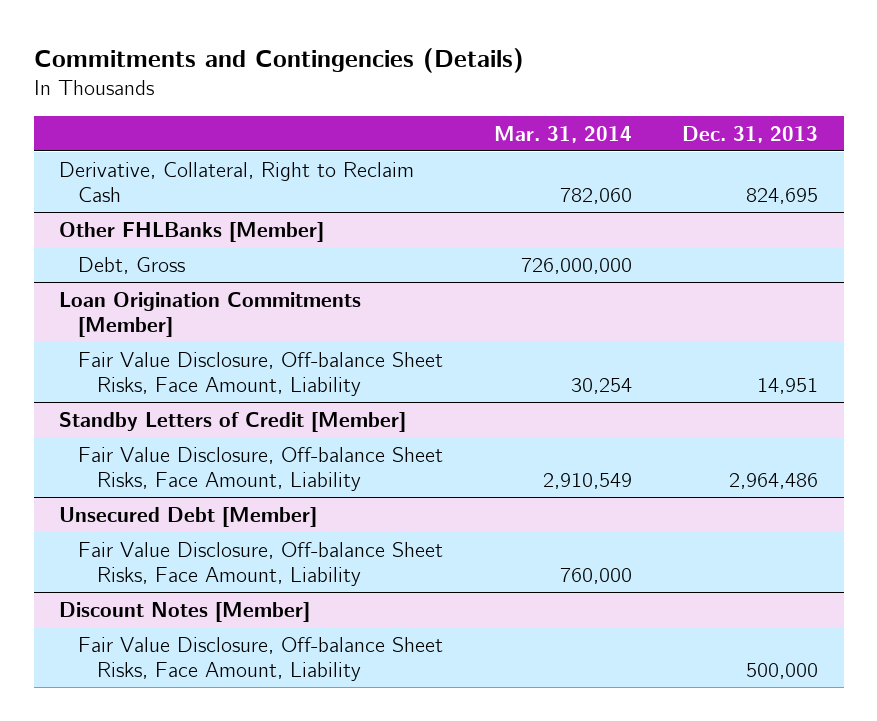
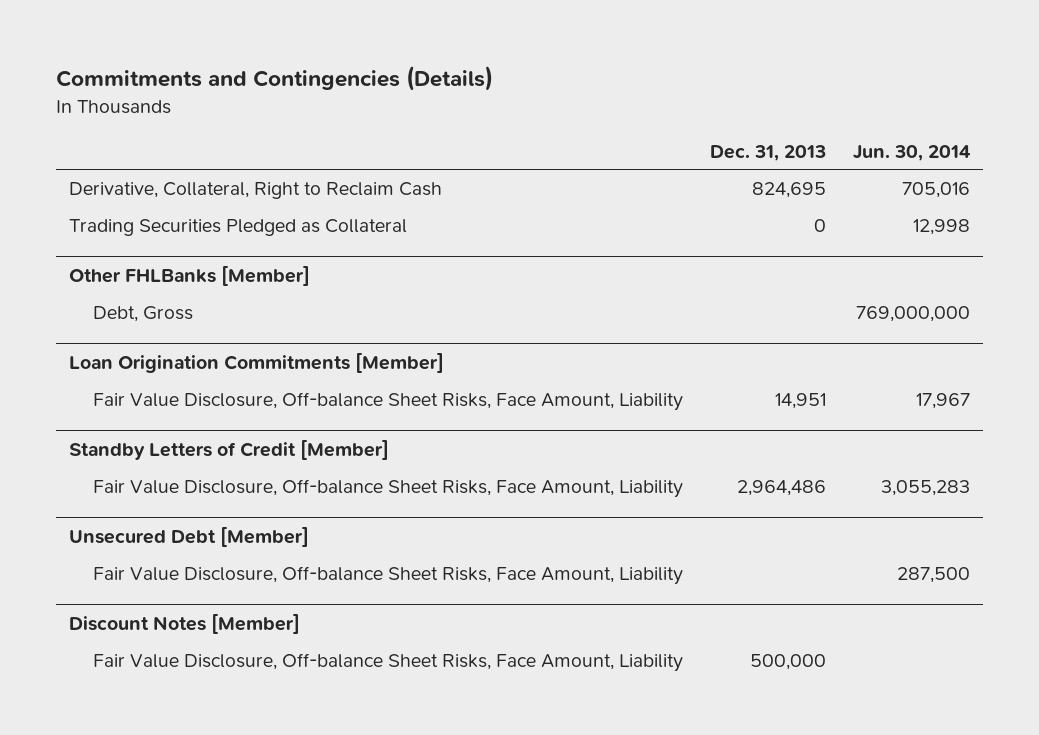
[493,126,632,144] Mar. 31, 2014 -> none
none -> [852,144,971,161] Jun. 30, 2014
none -> [69,219,408,237] Trading Securities Pledged as Collateral

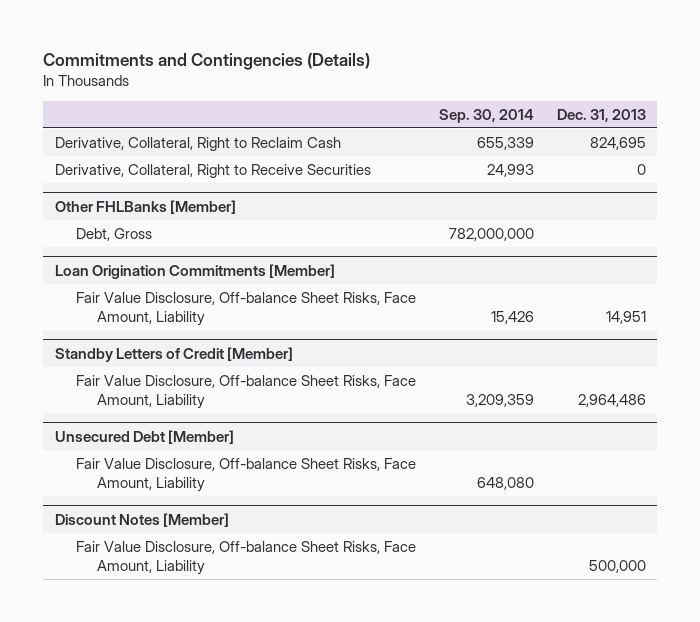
[852,144,971,161] Jun. 30, 2014 -> none
none -> [438,108,534,123] Sep. 30, 2014
[69,219,408,237] Trading Securities Pledged as Collateral -> [54,163,371,178] Derivative, Collateral, Right to Receive Securities

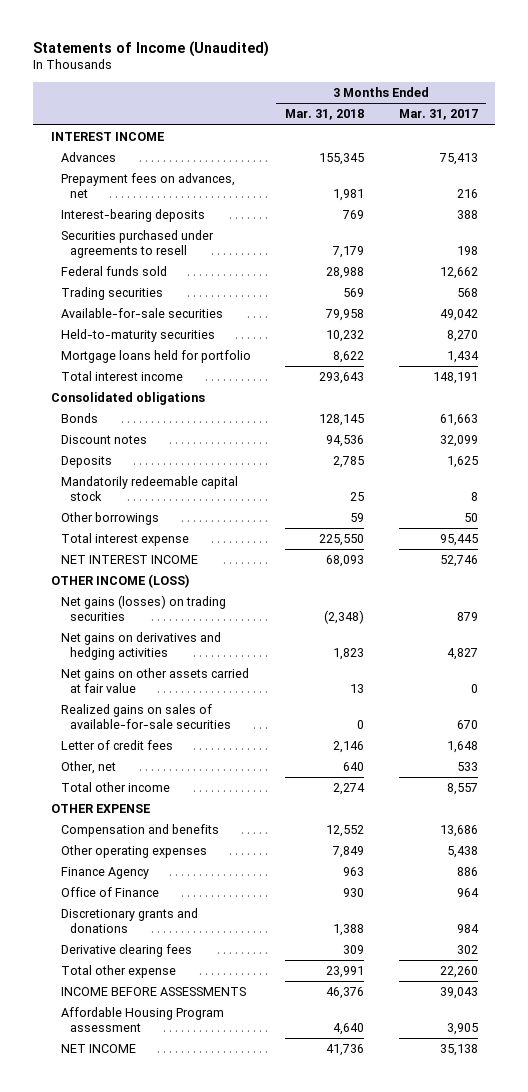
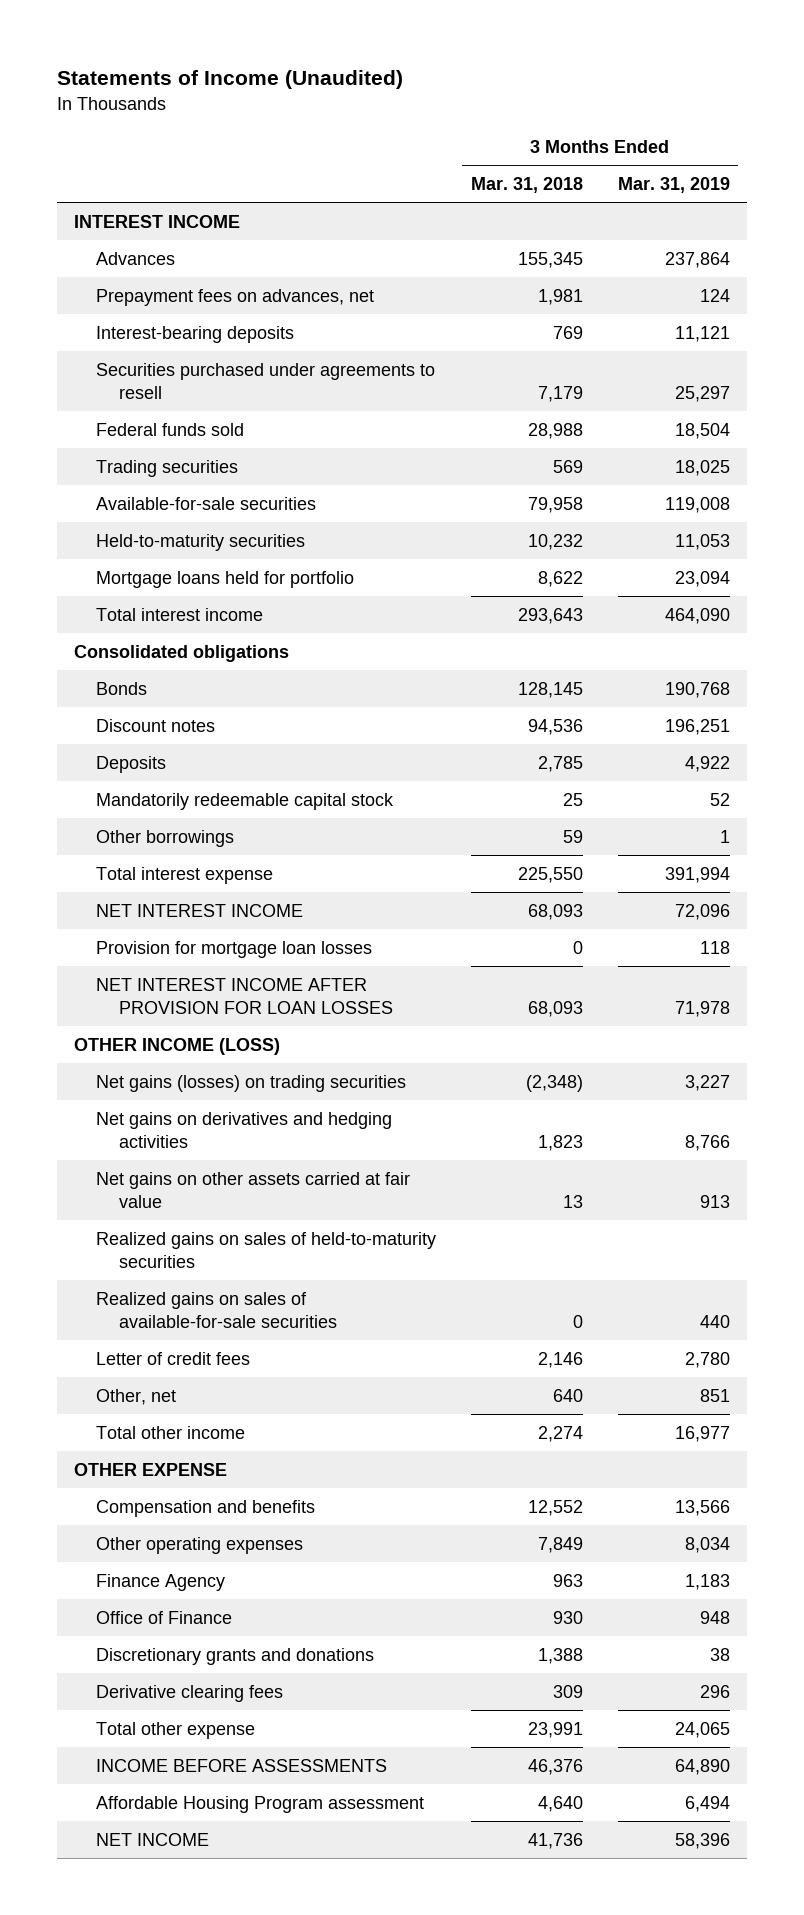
[398,109,478,121] Mar. 31, 2017 -> none
none -> [617,176,730,193] Mar. 31, 2019
none -> [96,940,373,958] Provision for mortgage loan losses
none -> [96,977,393,1014] NET INTEREST INCOME AFTER PROVISION FOR LOAN LOSSES
none -> [96,1231,437,1268] Realized gains on sales of held-to-maturity securities

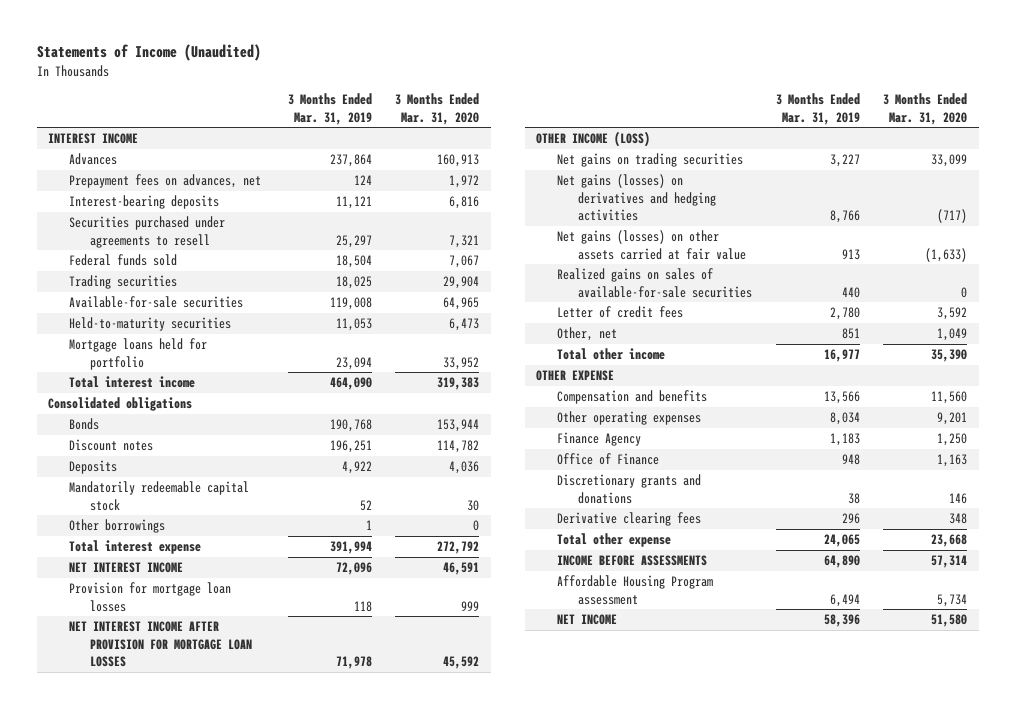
[471,176,584,193] Mar. 31, 2018 -> none
none -> [395,93,480,125] 3 Months Ended Mar. 31, 2020
[96,977,393,1014] NET INTEREST INCOME AFTER PROVISION FOR LOAN LOSSES -> [69,621,253,667] NET INTEREST INCOME AFTER PROVISION FOR MORTGAGE LOAN LOSSES
[96,1231,437,1268] Realized gains on sales of held-to-maturity securities -> none
[96,1074,407,1092] Net gains (losses) on trading securities -> [557,153,744,168] Net gains on trading securities
[96,1111,393,1148] Net gains on derivatives and hedging activities -> [557,174,717,221] Net gains (losses) on derivatives and hedging activities
[96,1171,411,1208] Net gains on other assets carried at fair value -> [557,230,747,260] Net gains (losses) on other assets carried at fair value

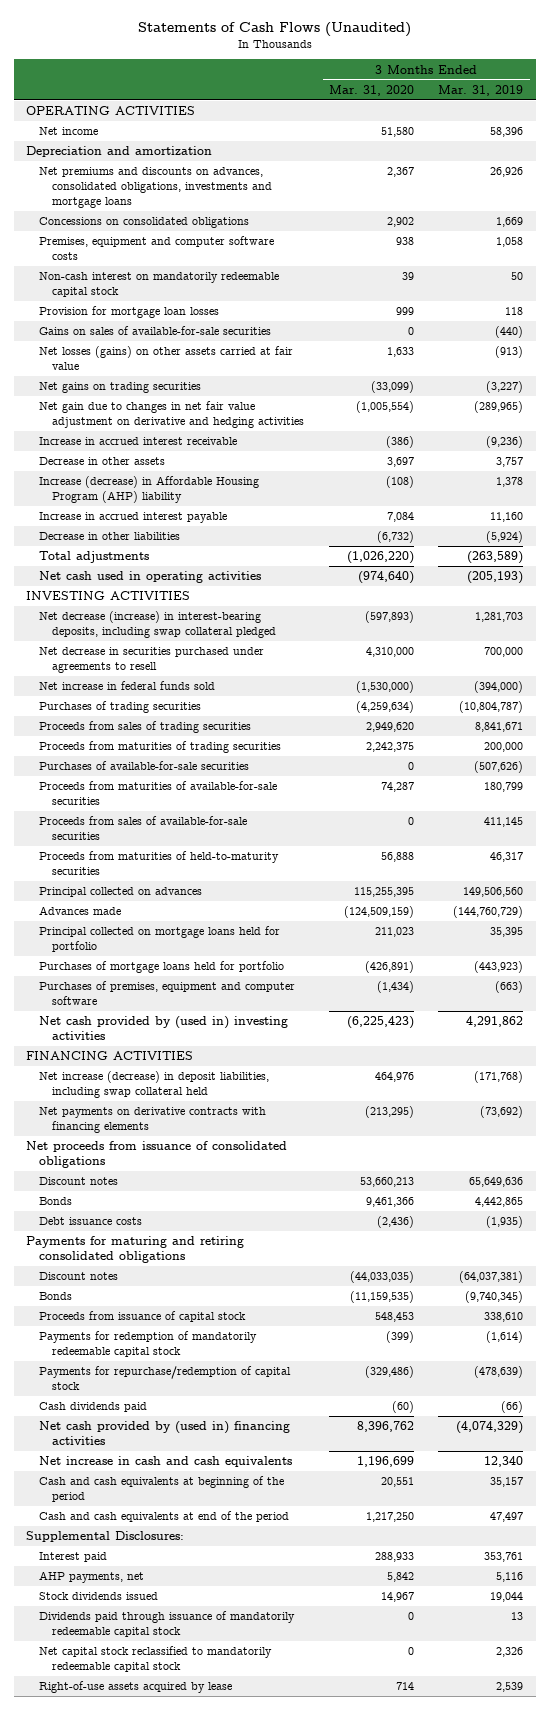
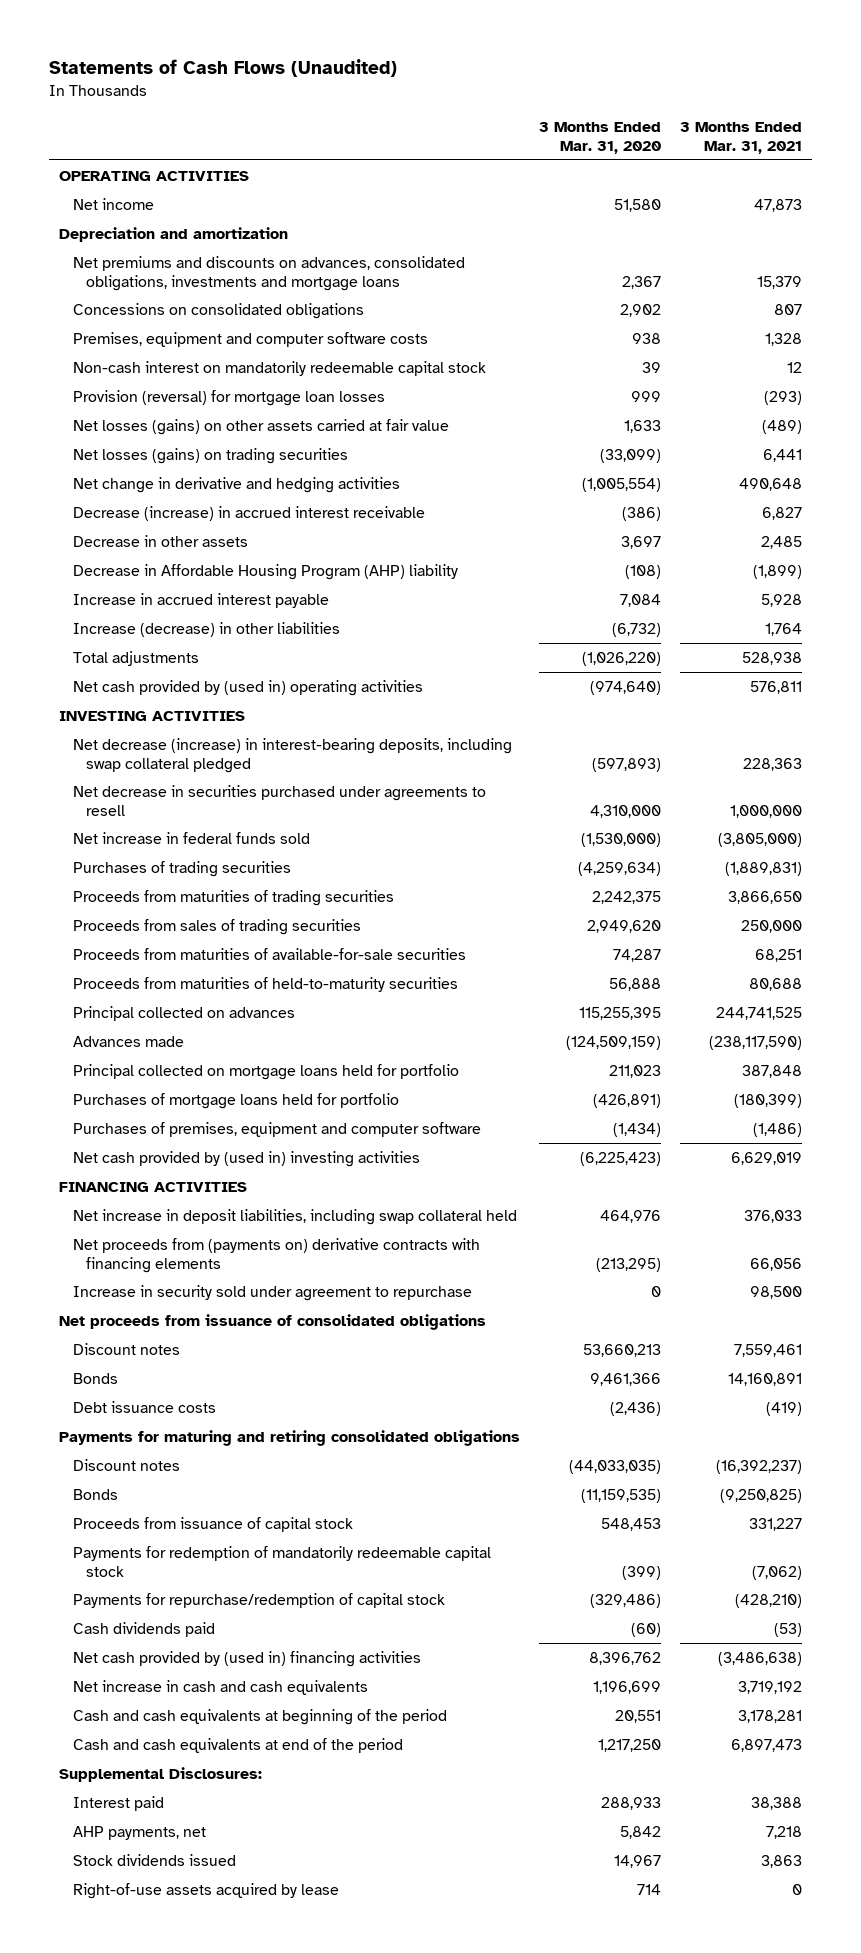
[438,84,524,96] Mar. 31, 2019 -> none
none -> [680,122,803,154] 3 Months Ended Mar. 31, 2021
[39,326,272,336] Gains on sales of available-for-sale securities -> none
[39,306,220,319] Provision for mortgage loan losses -> [72,389,385,406] Provision (reversal) for mortgage loan losses
[39,382,202,394] Net gains on trading securities -> [72,447,348,464] Net losses (gains) on trading securities
[39,401,305,429] Net gain due to changes in net fair value adjustment on derivative and hedging activities -> [72,476,400,493] Net change in derivative and hedging activities
[39,437,238,446] Increase in accrued interest receivable -> [72,505,425,521] Decrease (increase) in accrued interest receivable
[39,476,260,504] Increase (decrease) in Affordable Housing Program (AHP) liability -> [72,563,458,580] Decrease in Affordable Housing Program (AHP) liability
[39,532,181,541] Decrease in other liabilities -> [72,621,340,637] Increase (decrease) in other liabilities
[39,571,262,584] Net cash used in operating activities -> [72,679,423,696] Net cash provided by (used in) operating activities
[39,761,250,771] Purchases of available-for-sale securities -> none
[39,721,252,734] Proceeds from sales of trading securities -> [72,918,361,935] Proceeds from sales of trading securities
[39,816,248,841] Proceeds from sales of available-for-sale securities -> none
[39,1071,270,1099] Net increase (decrease) in deposit liabilities, including swap collateral held -> [72,1208,517,1225] Net increase in deposit liabilities, including swap collateral held
[39,1107,267,1134] Net payments on derivative contracts with financing elements -> [72,1237,480,1273] Net proceeds from (payments on) derivative contracts with financing elements
none -> [72,1284,472,1301] Increase in security sold under agreement to repurchase
[39,1611,296,1638] Dividends paid through issuance of mandatorily redeemable capital stock -> none
[39,1646,273,1673] Net capital stock reclassified to mandatorily redeemable capital stock -> none

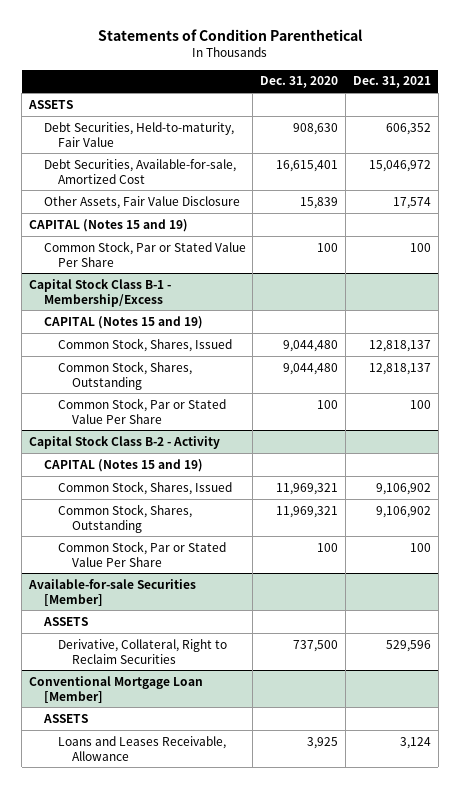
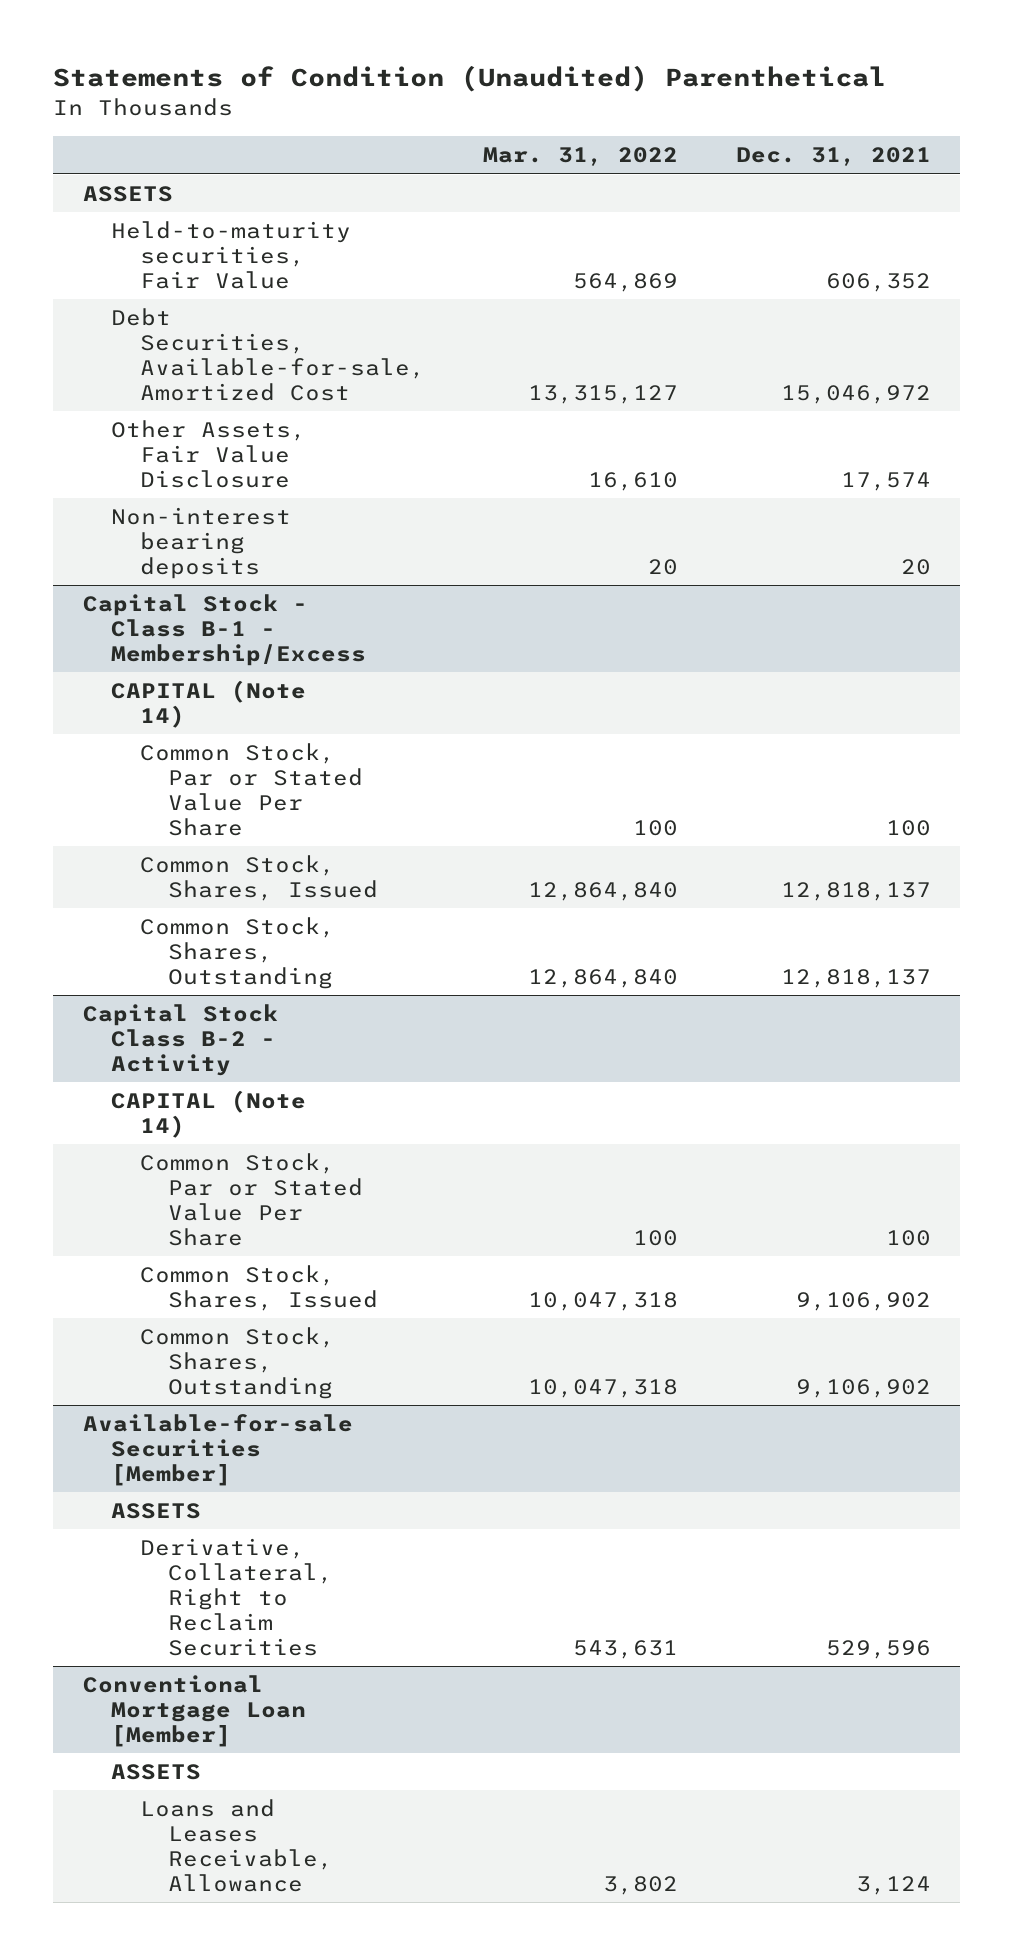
[98,28,364,41] Statements of Condition Parenthetical -> [53,65,887,93] Statements of Condition (Unaudited) Parenthetical
[260,76,339,89] Dec. 31, 2020 -> none
none -> [482,147,678,167] Mar. 31, 2022
[43,121,234,147] Debt Securities, Held-to-maturity, Fair Value -> [111,221,352,290] Held-to-maturity securities, Fair Value
[29,218,189,232] CAPITAL (Notes 15 and 19) -> none
none -> [111,507,292,580] Non-interest bearing deposits
none -> [82,594,367,667] Capital Stock - Class B-1 - Membership/Excess
none -> [111,680,307,729] CAPITAL (Note 14)
[29,278,172,307] Capital Stock Class B-1 - Membership/Excess -> none
[43,315,203,329] CAPITAL (Notes 15 and 19) -> none
[57,397,226,424] Common Stock, Par or Stated Value Per Share -> none
[43,458,203,472] CAPITAL (Notes 15 and 19) -> none
none -> [111,1090,307,1139] CAPITAL (Note 14)
[57,540,226,567] Common Stock, Par or Stated Value Per Share -> [139,1153,364,1247] Common Stock, Par or Stated Value Per Share

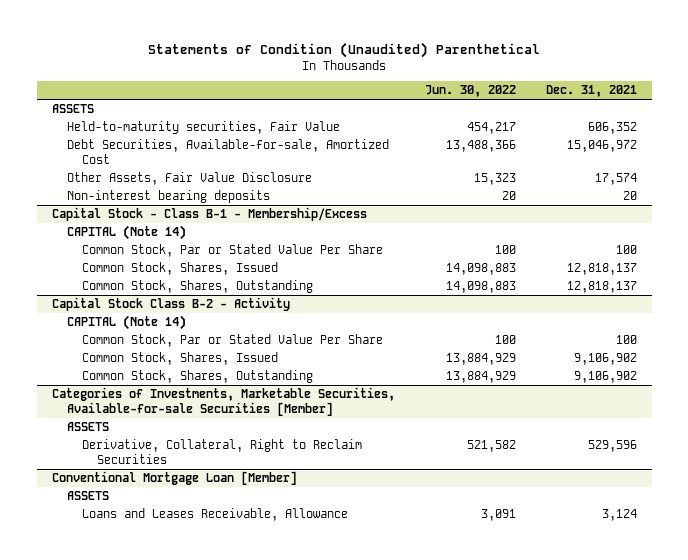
[482,147,678,167] Mar. 31, 2022 -> none
none -> [424,85,516,98] Jun. 30, 2022
[82,1414,353,1487] Available-for-sale Securities [Member] -> [51,386,395,416] Categories of Investments, Marketable Securities, Available-for-sale Securities [Member]

